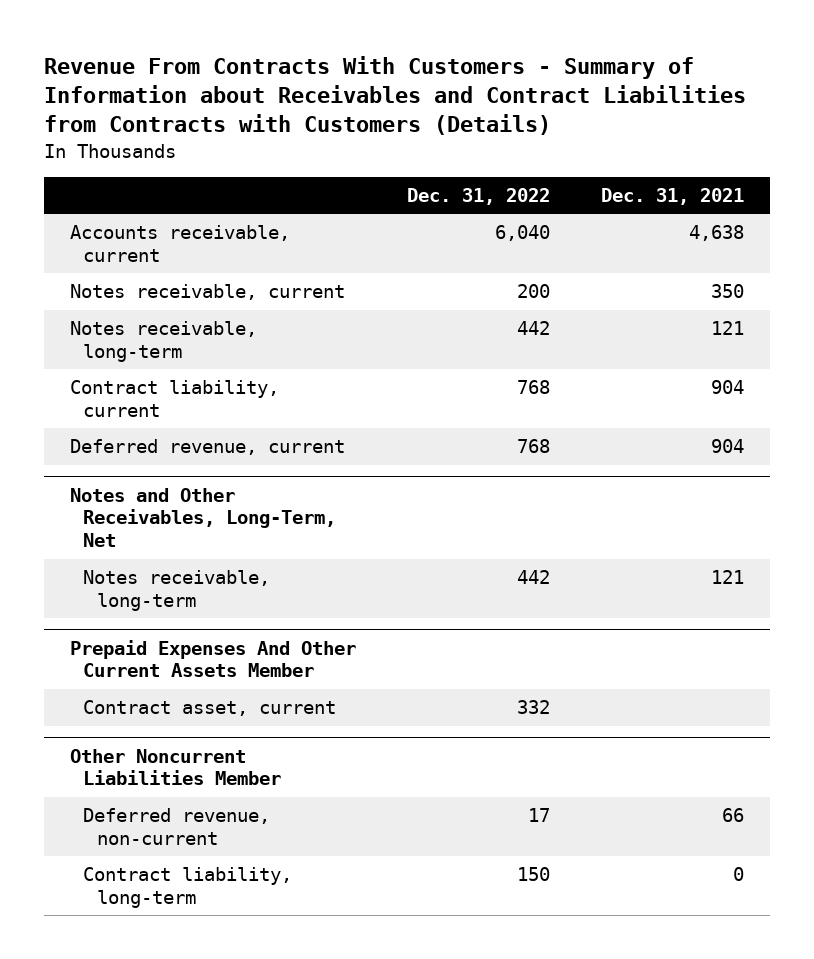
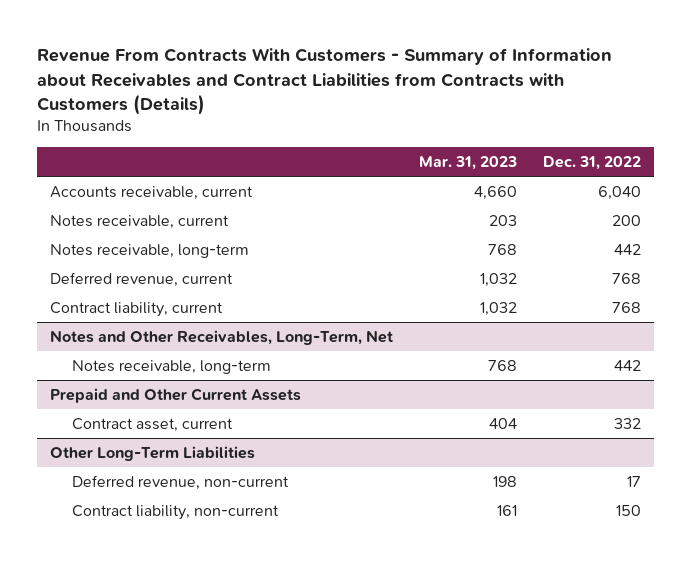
[601,187,745,205] Dec. 31, 2021 -> none
none -> [418,156,517,171] Mar. 31, 2023
[69,380,279,417] Contract liability, current -> [49,301,223,317] Contract liability, current
[69,639,356,678] Prepaid Expenses And Other Current Assets Member -> [49,387,301,403] Prepaid and Other Current Assets
[69,748,282,786] Other Noncurrent Liabilities Member -> [49,445,255,461] Other Long-Term Liabilities
[83,867,293,908] Contract liability, long-term -> [71,504,279,520] Contract liability, non-current

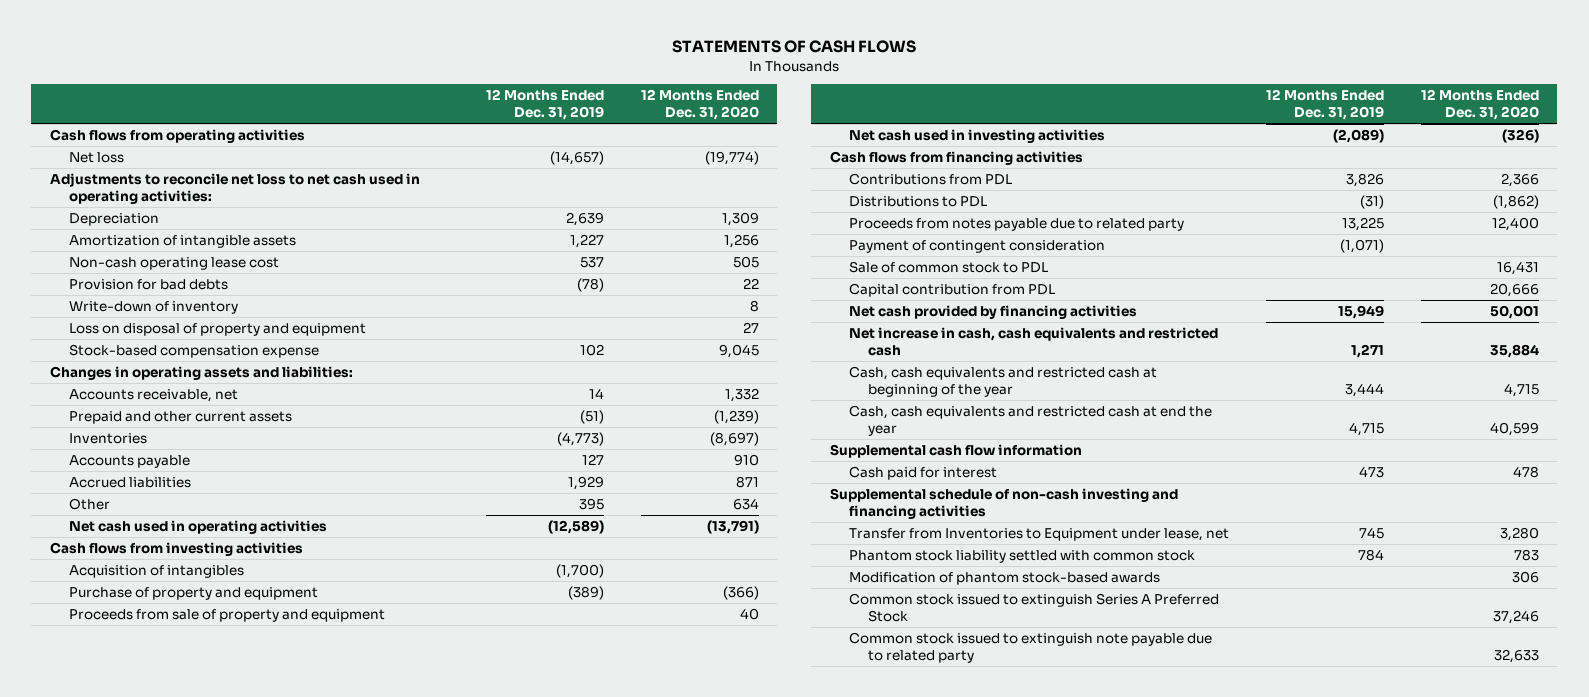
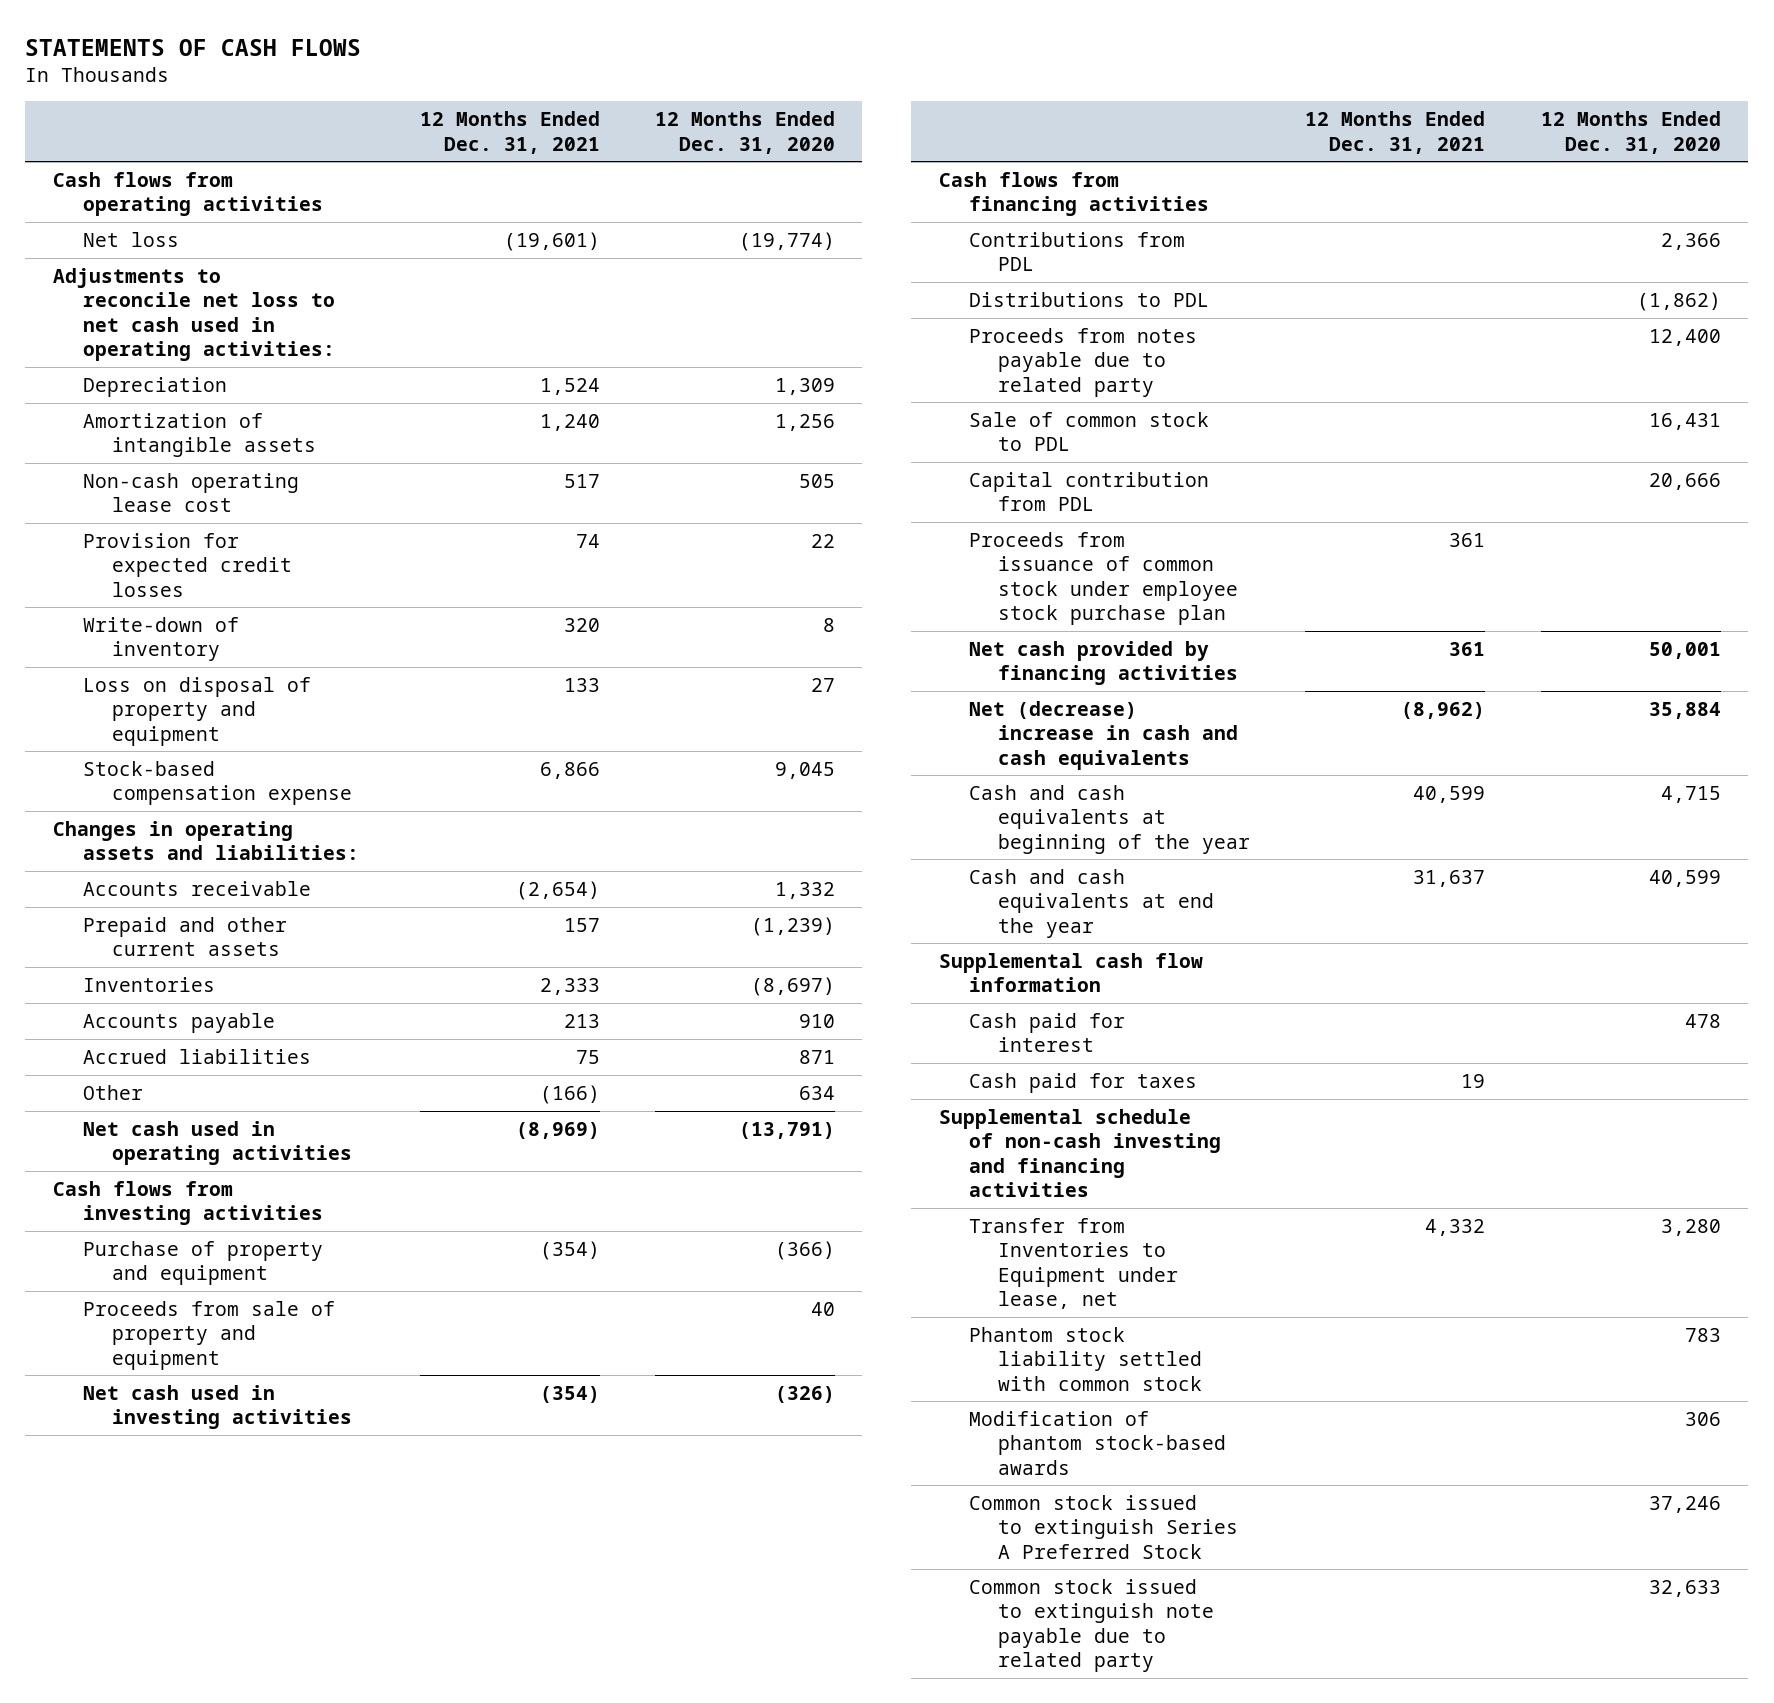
[485,89,604,120] 12 Months Ended Dec. 31, 2019 -> none
none -> [419,111,600,154] 12 Months Ended Dec. 31, 2021
[68,279,228,291] Provision for bad debts -> [82,532,293,597] Provision for expected credit losses
[68,389,238,403] Accounts receivable, net -> [82,880,311,896] Accounts receivable
[68,565,244,579] Acquisition of intangibles -> none
[848,240,1105,254] Payment of contingent consideration -> none
none -> [968,531,1239,626] Proceeds from issuance of common stock under employee stock purchase plan
[848,327,1218,356] Net increase in cash, cash equivalents and restricted cash -> [968,700,1239,770] Net (decrease) increase in cash and cash equivalents
[848,366,1157,397] Cash, cash equivalents and restricted cash at beginning of the year -> [968,784,1251,854] Cash and cash equivalents at beginning of the year
[848,405,1212,436] Cash, cash equivalents and restricted cash at end the year -> [968,868,1215,938] Cash and cash equivalents at end the year
none -> [968,1072,1197,1093] Cash paid for taxes

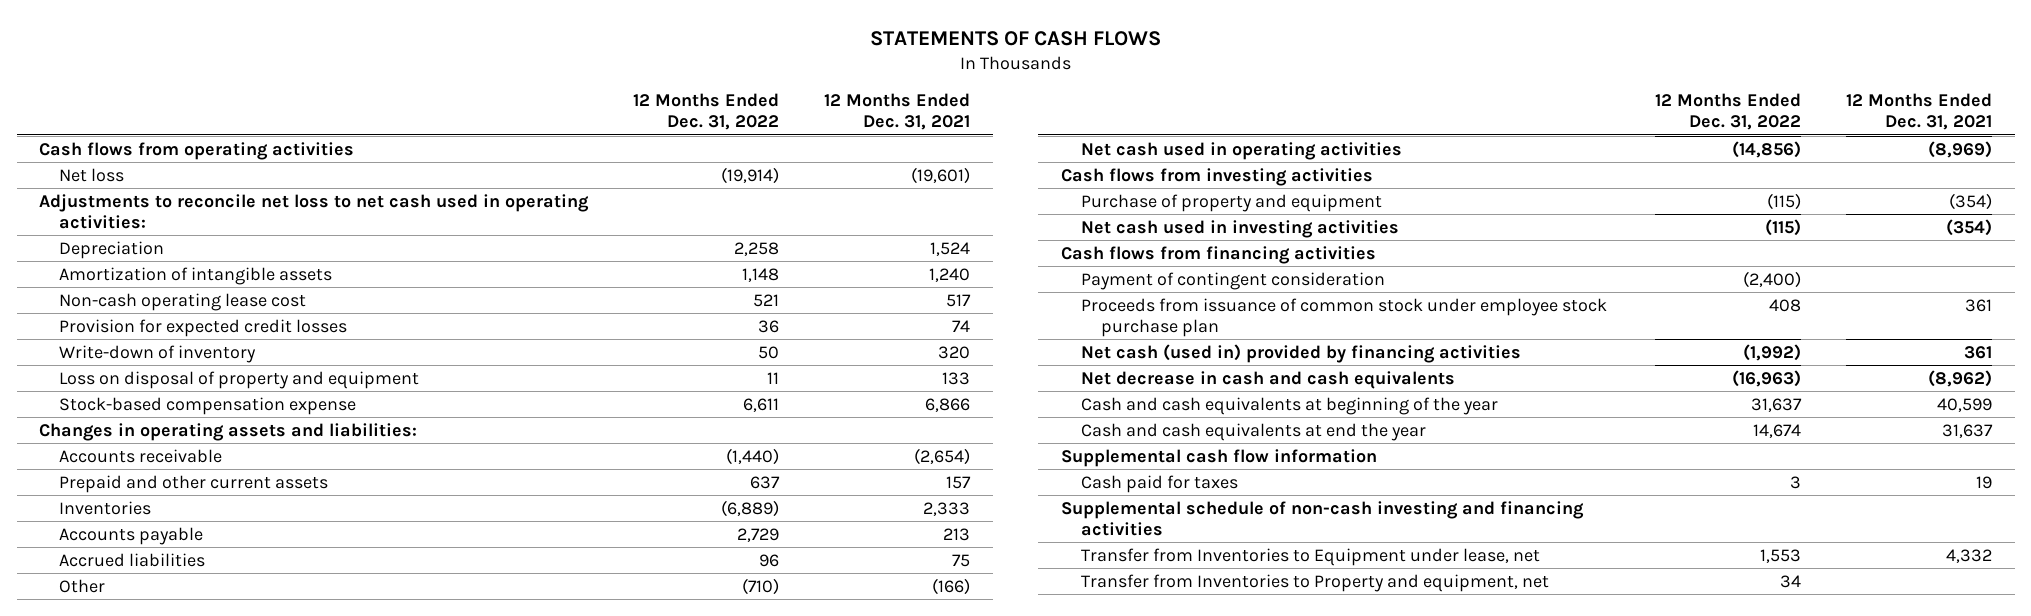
[654,111,835,154] 12 Months Ended Dec. 31, 2020 -> none
none -> [633,93,780,131] 12 Months Ended Dec. 31, 2022
[82,1300,335,1370] Proceeds from sale of property and equipment -> none
[968,231,1185,272] Contributions from PDL -> none
[968,291,1209,307] Distributions to PDL -> none
[968,327,1197,397] Proceeds from notes payable due to related party -> none
[968,411,1209,452] Sale of common stock to PDL -> none
[968,471,1209,512] Capital contribution from PDL -> none
none -> [1080,271,1385,290] Payment of contingent consideration
[968,640,1239,686] Net cash provided by financing activities -> [1080,343,1521,363] Net cash (used in) provided by financing activities
[968,700,1239,770] Net (decrease) increase in cash and cash equivalents -> [1080,370,1455,389] Net decrease in cash and cash equivalents
[968,1012,1125,1053] Cash paid for interest -> none
[968,1326,1203,1391] Phantom stock liability settled with common stock -> none
[968,1410,1227,1475] Modification of phantom stock-based awards -> none
[968,1494,1239,1559] Common stock issued to extinguish Series A Preferred Stock -> none
[968,1578,1215,1673] Common stock issued to extinguish note payable due to related party -> none
none -> [1080,573,1549,592] Transfer from Inventories to Property and equipment, net

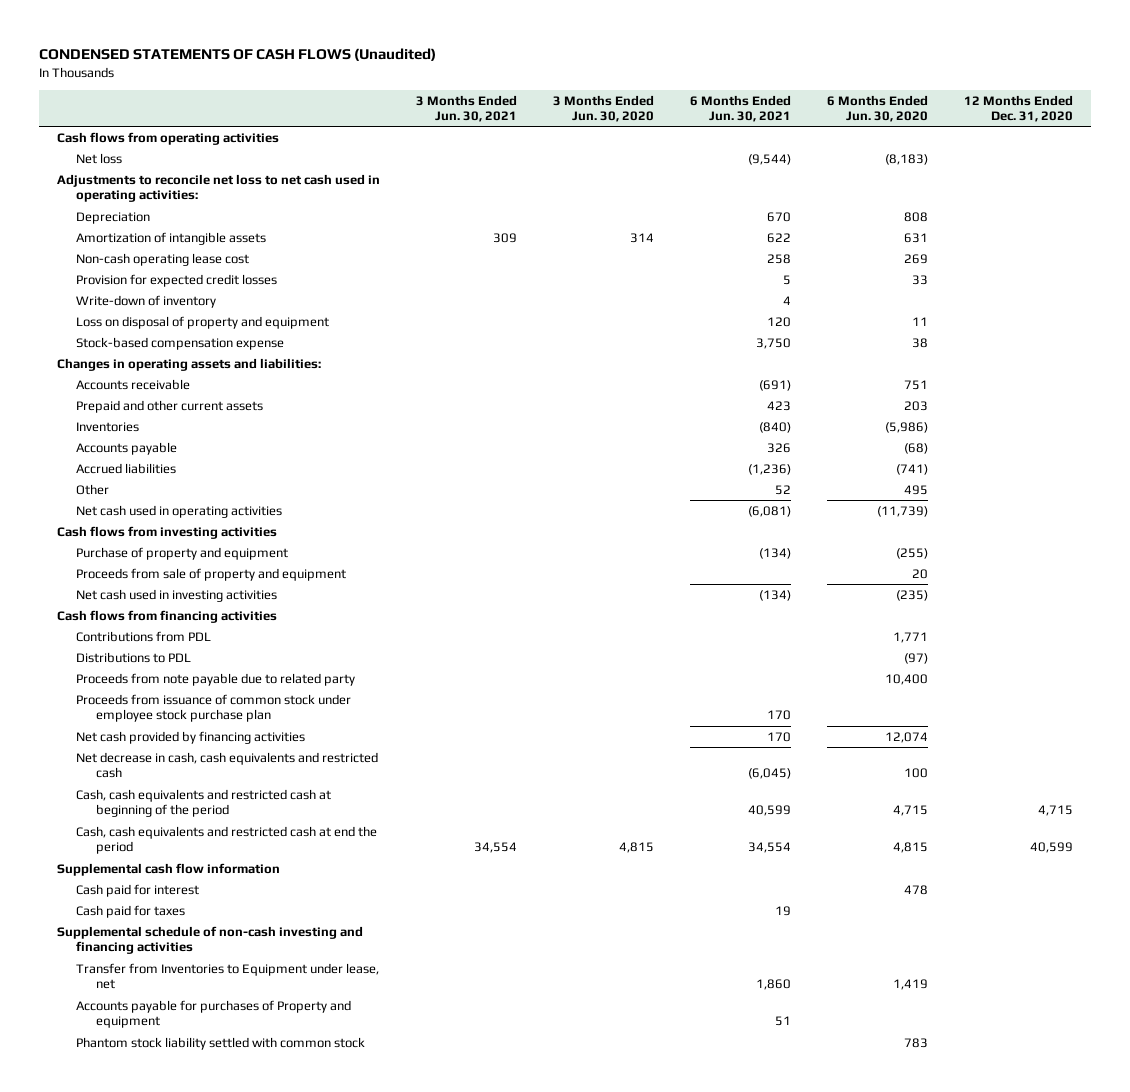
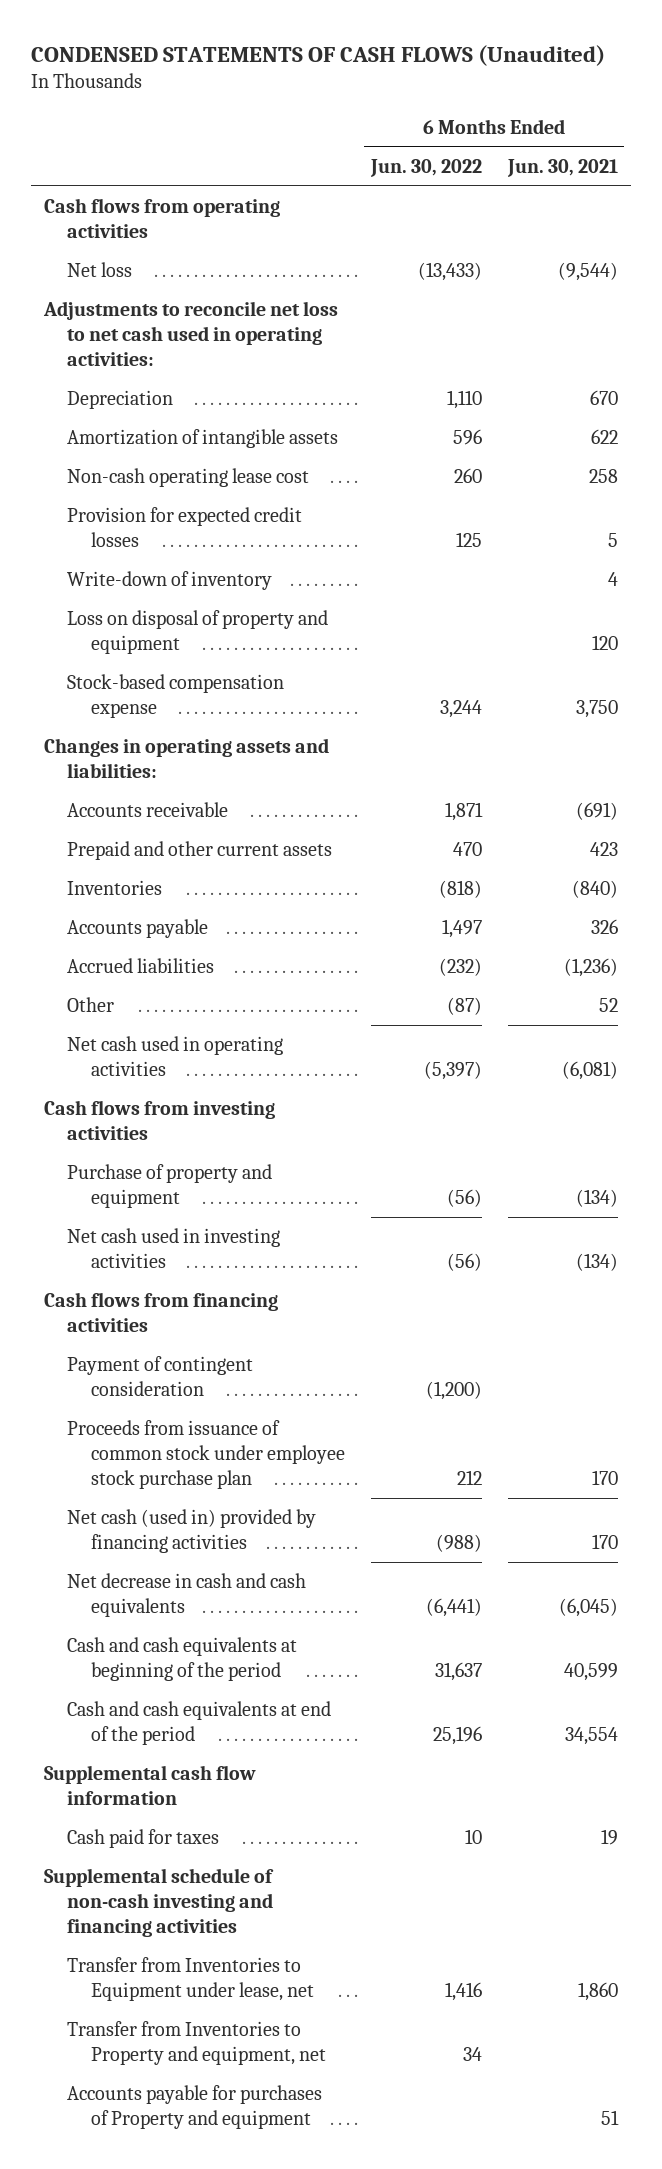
[416,94,518,123] 3 Months Ended Jun. 30, 2021 -> none
[552,94,654,123] 3 Months Ended Jun. 30, 2020 -> none
[826,94,928,123] 6 Months Ended Jun. 30, 2020 -> none
[963,94,1073,123] 12 Months Ended Dec. 31, 2020 -> none
none -> [369,158,482,177] Jun. 30, 2022
[76,567,347,581] Proceeds from sale of property and equipment -> none
[76,630,212,642] Contributions from PDL -> none
[76,651,192,663] Distributions to PDL -> none
[76,672,356,686] Proceeds from note payable due to related party -> none
none -> [67,1356,254,1397] Payment of contingent consideration
[76,730,306,744] Net cash provided by financing activities -> [67,1509,317,1554] Net cash (used in) provided by financing activities
[76,751,379,779] Net decrease in cash, cash equivalents and restricted cash -> [67,1573,307,1618] Net decrease in cash and cash equivalents
[76,788,332,818] Cash, cash equivalents and restricted cash at beginning of the period -> [67,1637,298,1682] Cash and cash equivalents at beginning of the period
[76,825,378,855] Cash, cash equivalents and restricted cash at end the period -> [67,1701,332,1746] Cash and cash equivalents at end of the period
[76,883,200,897] Cash paid for interest -> none
none -> [67,2021,326,2066] Transfer from Inventories to Property and equipment, net
[76,1036,366,1050] Phantom stock liability settled with common stock -> none

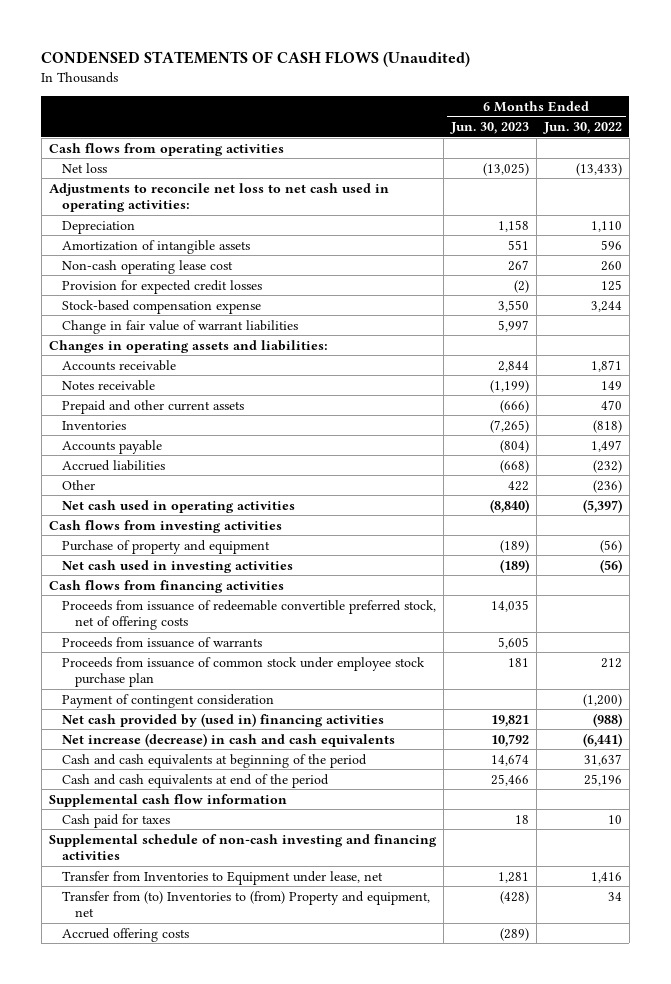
[506,158,618,177] Jun. 30, 2021 -> none
none -> [449,121,529,134] Jun. 30, 2023
[67,571,273,591] Write-down of inventory -> none
[67,610,329,655] Loss on disposal of property and equipment -> none
none -> [61,319,298,334] Change in fair value of warrant liabilities
none -> [61,379,155,391] Notes receivable
[446,997,482,1016] (87) -> [592,479,622,493] (236)
none -> [61,599,436,631] Proceeds from issuance of redeemable convertible preferred stock, net of offering costs
none -> [61,636,262,648] Proceeds from issuance of warrants
[67,1356,254,1397] Payment of contingent consideration -> [61,693,274,708] Payment of contingent consideration
[67,1509,317,1554] Net cash (used in) provided by financing activities -> [61,712,384,727] Net cash provided by (used in) financing activities
[67,1573,307,1618] Net decrease in cash and cash equivalents -> [61,732,395,747] Net increase (decrease) in cash and cash equivalents
[67,2085,323,2130] Accounts payable for purchases of Property and equipment -> none
[67,2021,326,2066] Transfer from Inventories to Property and equipment, net -> [61,890,430,918] Transfer from (to) Inventories to (from) Property and equipment, net
none -> [61,927,189,942] Accrued offering costs

